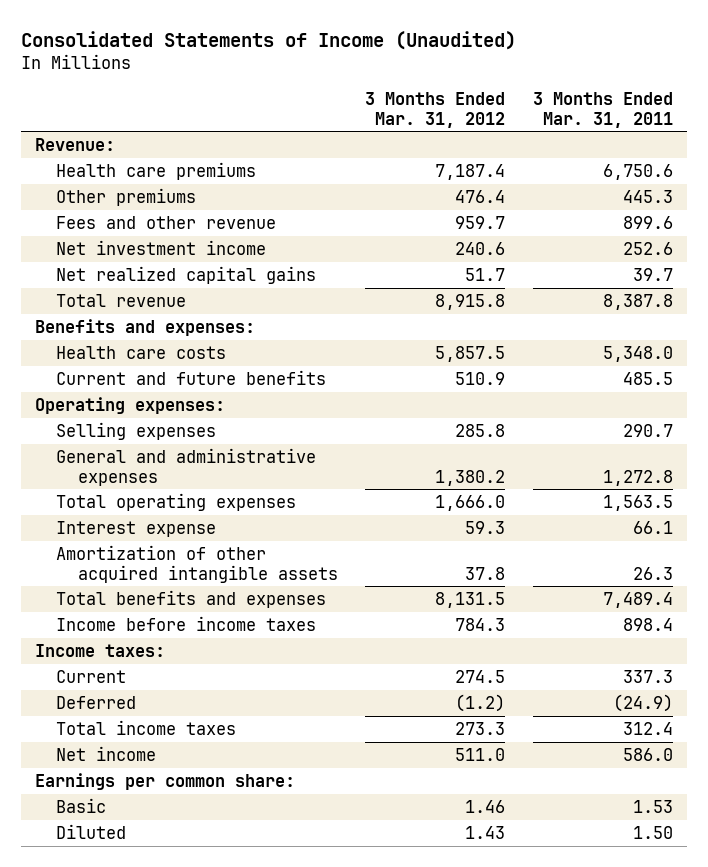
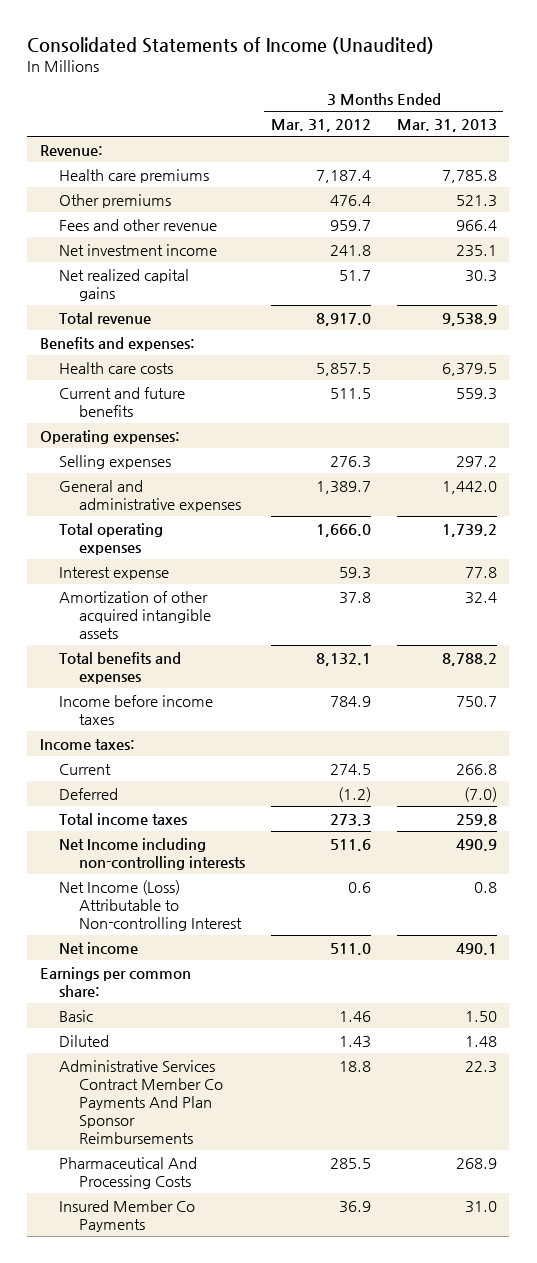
[533,91,674,128] 3 Months Ended Mar. 31, 2011 -> none
none -> [396,118,497,132] Mar. 31, 2013
[455,241,506,255] 240.6 -> [329,244,371,256] 241.8
[435,293,506,310] 8,915.8 -> [315,312,371,326] 8,917.0
[455,371,506,385] 510.9 -> [329,387,371,399] 511.5
[455,423,506,437] 285.8 -> [329,455,371,468] 276.3
[435,469,506,486] 1,380.2 -> [315,480,371,494] 1,389.7
[435,591,506,608] 8,131.5 -> [315,652,371,666] 8,132.1
[455,617,506,631] 784.3 -> [329,695,371,707] 784.9
none -> [59,837,245,870] Net Income including non-controlling interests
none -> [59,879,242,931] Net Income (Loss) Attributable to Non-controlling Interest
none -> [59,1059,223,1144] Administrative Services Contract Member Co Payments And Plan Sponsor Reimbursements
none -> [59,1156,198,1189] Pharmaceutical And Processing Costs
none -> [59,1199,196,1232] Insured Member Co Payments

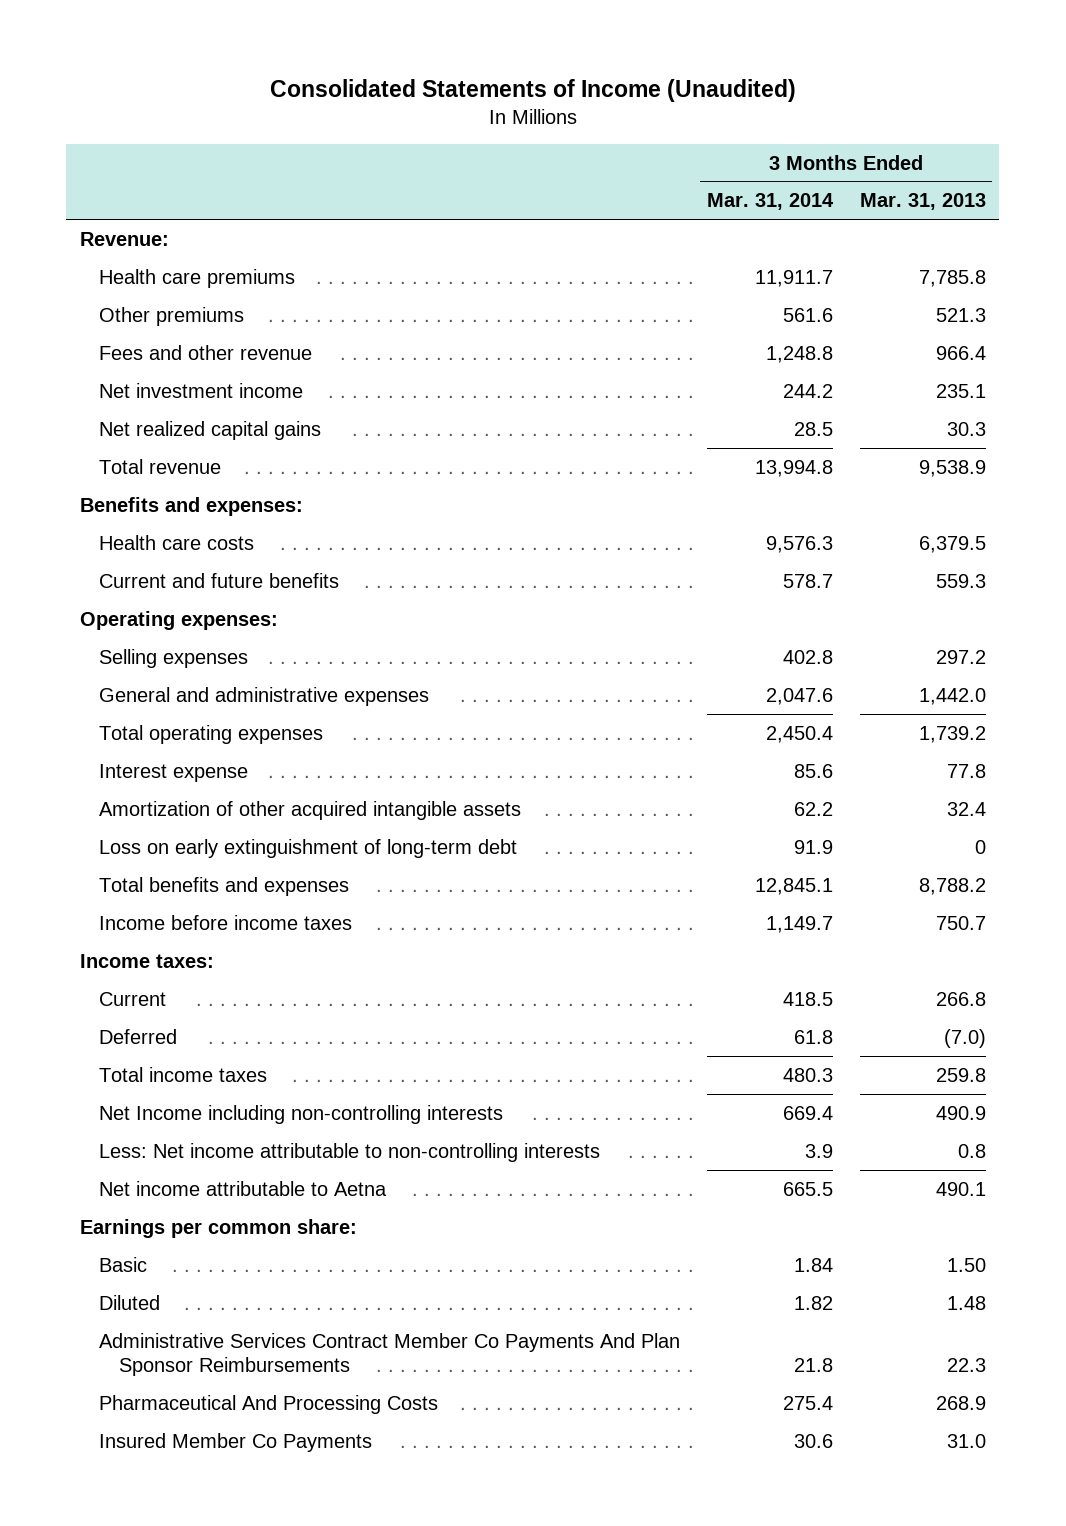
[270,118,371,132] Mar. 31, 2012 -> none
none -> [707,193,835,211] Mar. 31, 2014
none -> [99,838,518,858] Loss on early extinguishment of long-term debt
[59,879,242,931] Net Income (Loss) Attributable to Non-controlling Interest -> [99,1142,601,1162] Less: Net income attributable to non-controlling interests
[59,941,139,954] Net income -> [99,1180,388,1196] Net income attributable to Aetna

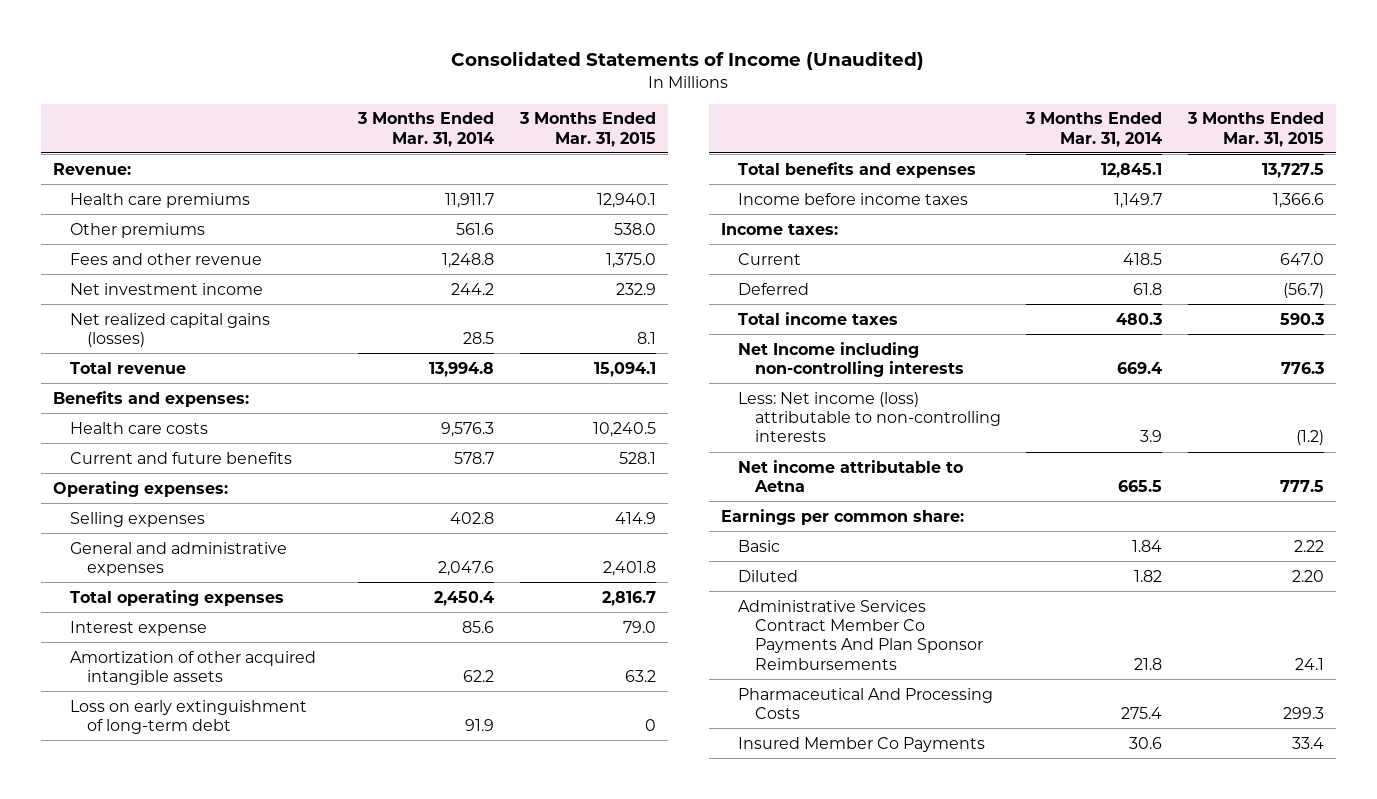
[859,193,986,211] Mar. 31, 2013 -> none
none -> [518,112,656,147] 3 Months Ended Mar. 31, 2015
[99,420,322,440] Net realized capital gains -> [70,312,271,347] Net realized capital gains (losses)
[99,1142,601,1162] Less: Net income attributable to non-controlling interests -> [738,391,1002,443] Less: Net income (loss) attributable to non-controlling interests

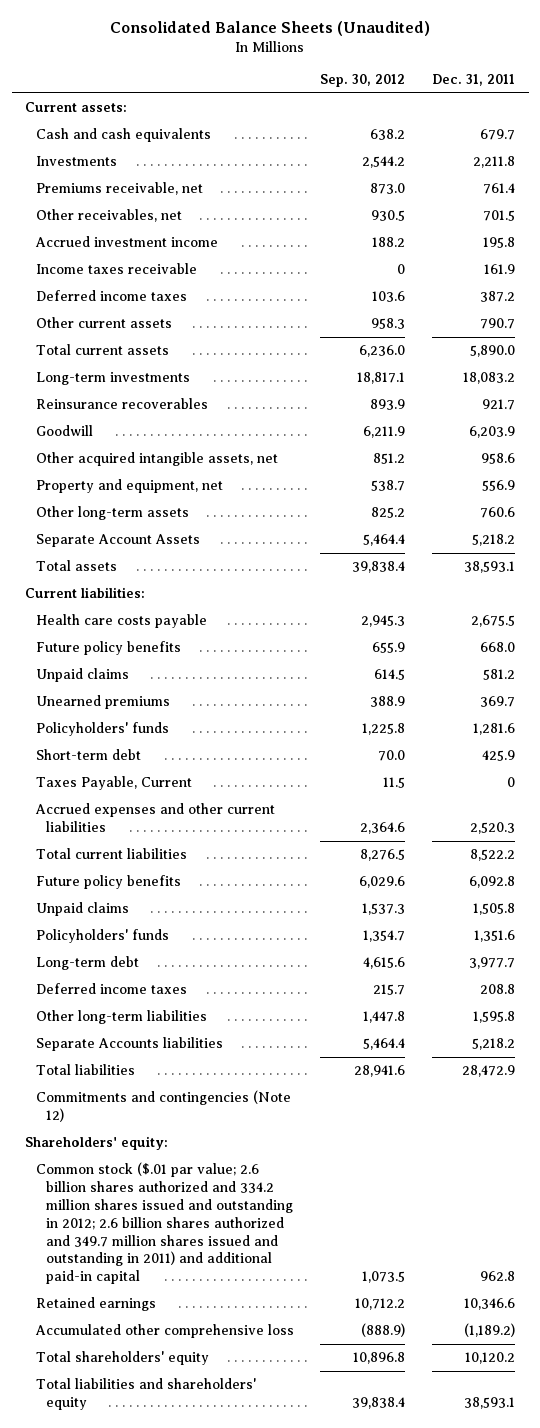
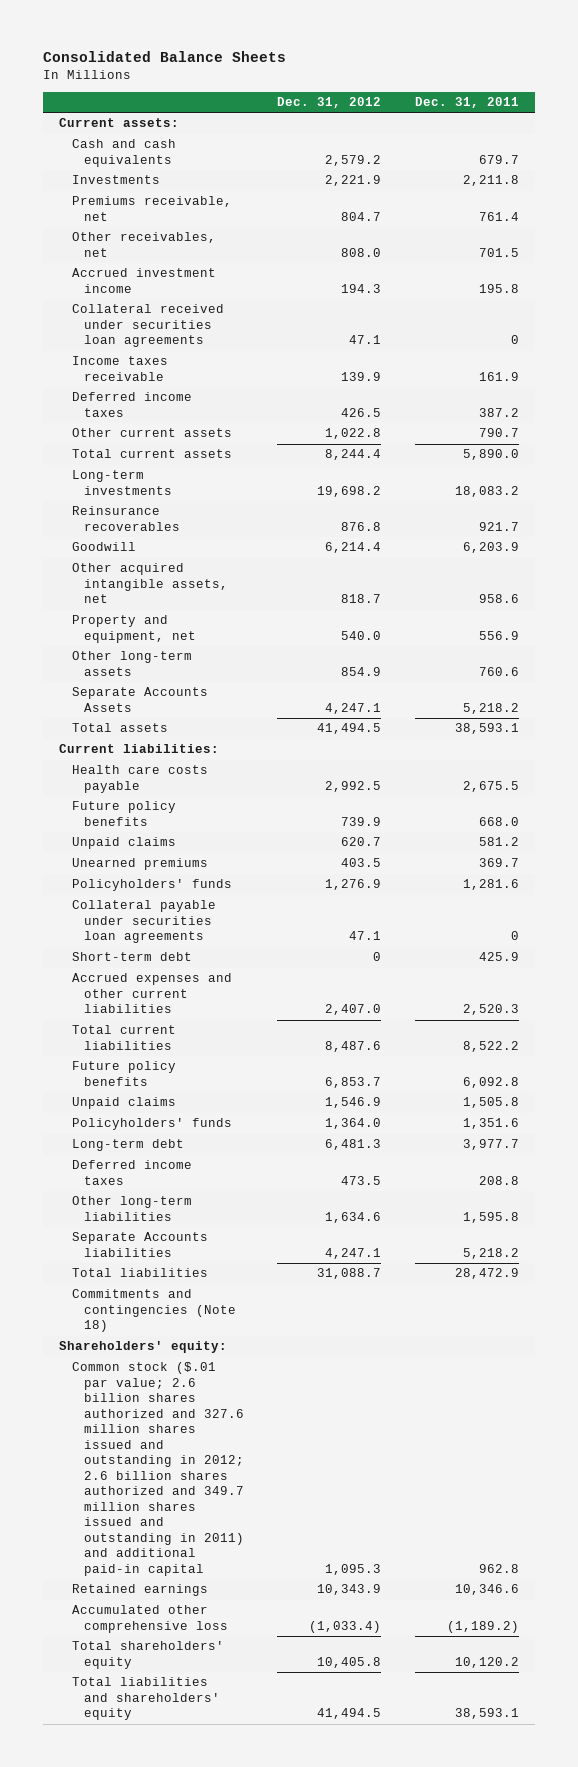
[110,21,431,37] Consolidated Balance Sheets (Unaudited) -> [42,51,286,63] Consolidated Balance Sheets
[320,74,406,88] Sep. 30, 2012 -> none
none -> [277,97,382,109] Dec. 31, 2012
none -> [71,304,224,348] Collateral received under securities loan agreements
[35,534,200,548] Separate Account Assets -> [71,687,208,712] Separate Accounts Assets
none -> [71,900,216,944] Collateral payable under securities loan agreements
[35,776,192,791] Taxes Payable, Current -> none
[35,1090,291,1123] Commitments and contingencies (Note 12) -> [71,1289,237,1333] Commitments and contingencies (Note 18)
[35,1162,294,1285] Common stock ($.01 par value; 2.6 billion shares authorized and 334.2 million shares issued and outstanding in 2012; 2.6 billion shares authorized and 349.7 million shares issued and outstanding in 2011) and additional paid-in capital -> [71,1362,245,1576] Common stock ($.01 par value; 2.6 billion shares authorized and 327.6 million shares issued and outstanding in 2012; 2.6 billion shares authorized and 349.7 million shares issued and outstanding in 2011) and additional paid-in capital

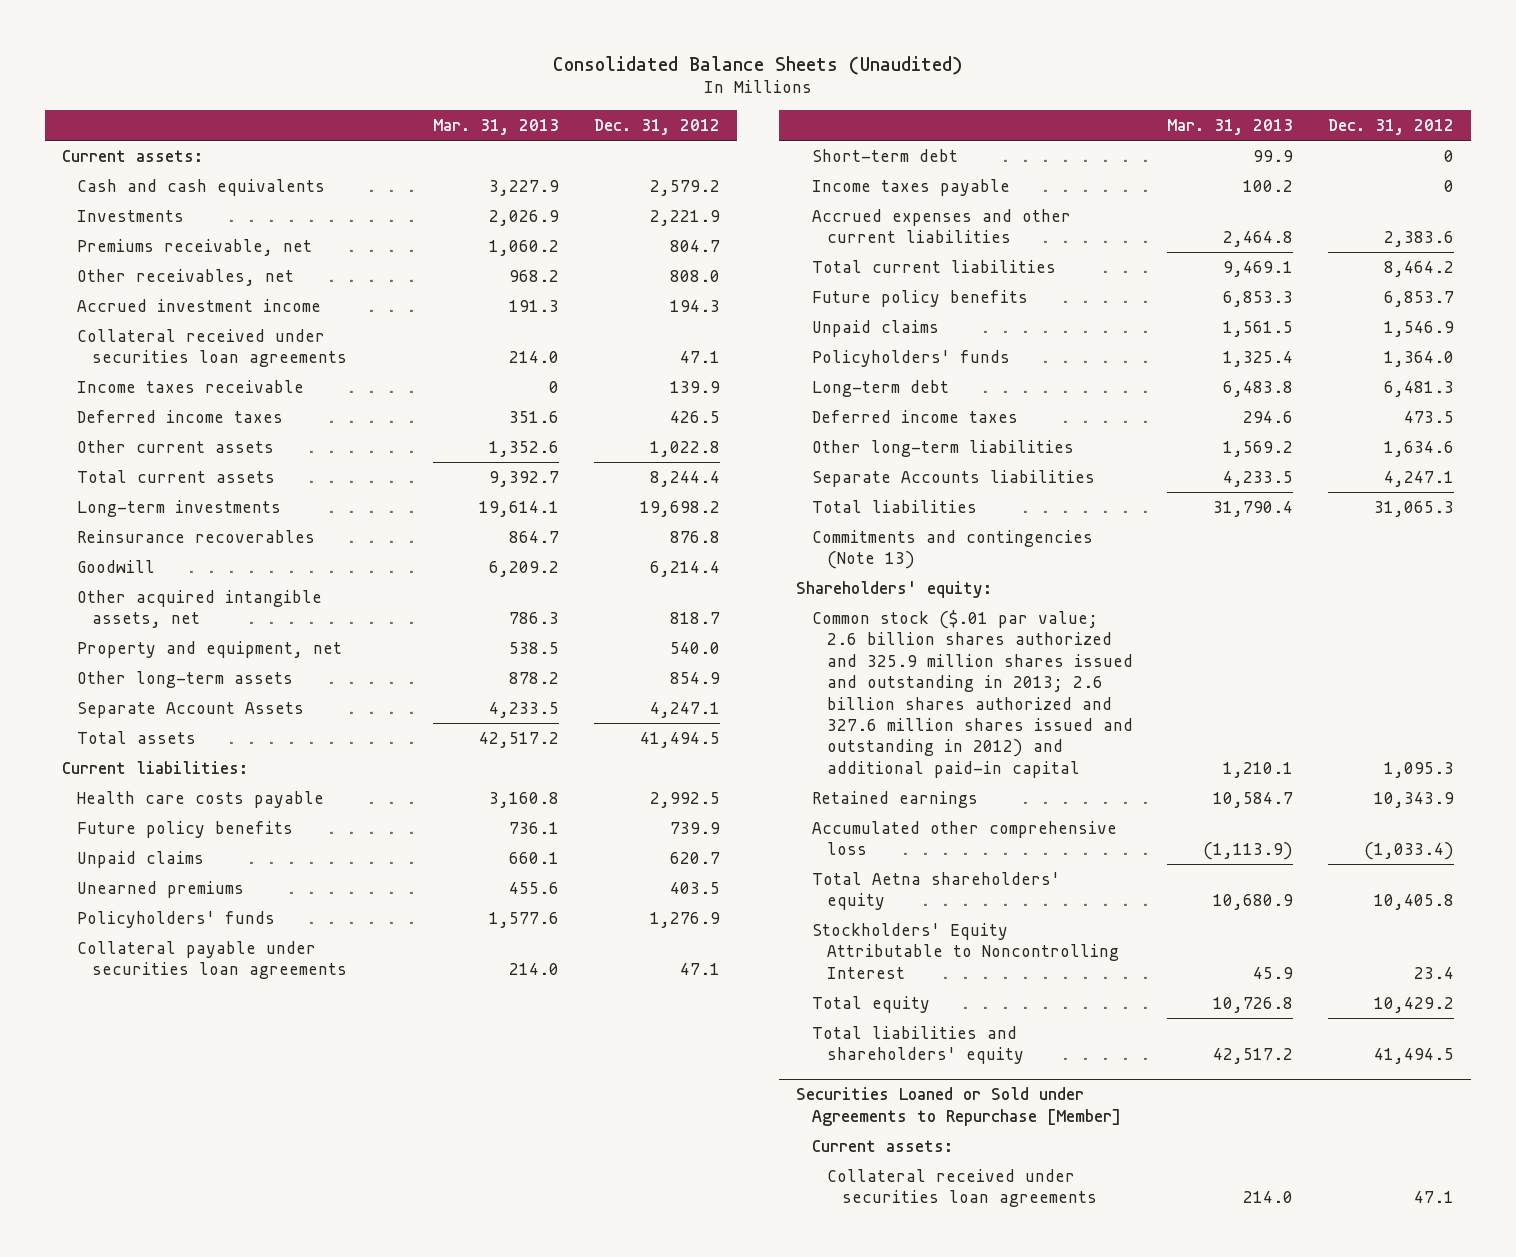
[42,51,286,63] Consolidated Balance Sheets -> [552,55,963,75] Consolidated Balance Sheets (Unaudited)
[414,97,519,109] Dec. 31, 2011 -> none
none -> [432,118,559,135] Mar. 31, 2013
[71,687,208,712] Separate Accounts Assets -> [77,701,305,718] Separate Account Assets
none -> [811,178,1010,196] Income taxes payable
[325,1004,382,1016] 2,407.0 -> [1384,231,1455,248] 2,383.6
[325,1040,382,1052] 8,487.6 -> [1384,260,1455,277] 8,464.2
[317,1268,382,1280] 31,088.7 -> [1374,500,1455,517] 31,065.3
[71,1289,237,1333] Commitments and contingencies (Note 18) -> [811,529,1093,570] Commitments and contingencies (Note 13)
[71,1362,245,1576] Common stock ($.01 par value; 2.6 billion shares authorized and 327.6 million shares issued and outstanding in 2012; 2.6 billion shares authorized and 349.7 million shares issued and outstanding in 2011) and additional paid-in capital -> [811,609,1133,778] Common stock ($.01 par value; 2.6 billion shares authorized and 325.9 million shares issued and outstanding in 2013; 2.6 billion shares authorized and 327.6 million shares issued and outstanding in 2012) and additional paid-in capital
[71,1641,224,1669] Total shareholders' equity -> [811,871,1060,911] Total Aetna shareholders' equity
none -> [811,922,1119,979] Stockholders' Equity Attributable to Noncontrolling Interest
none -> [811,995,930,1013] Total equity
none -> [796,1087,1121,1126] Securities Loaned or Sold under Agreements to Repurchase [Member]
none -> [811,1139,953,1152] Current assets:
none -> [826,1168,1097,1208] Collateral received under securities loan agreements

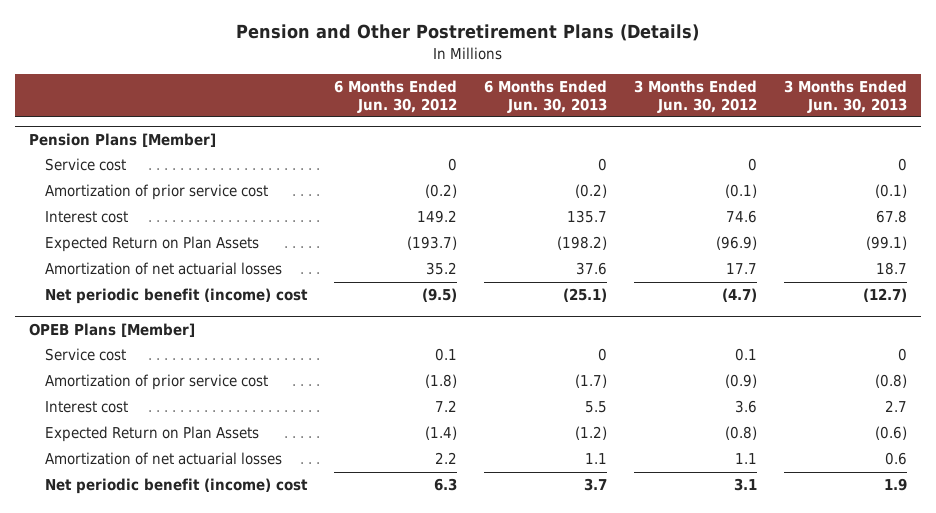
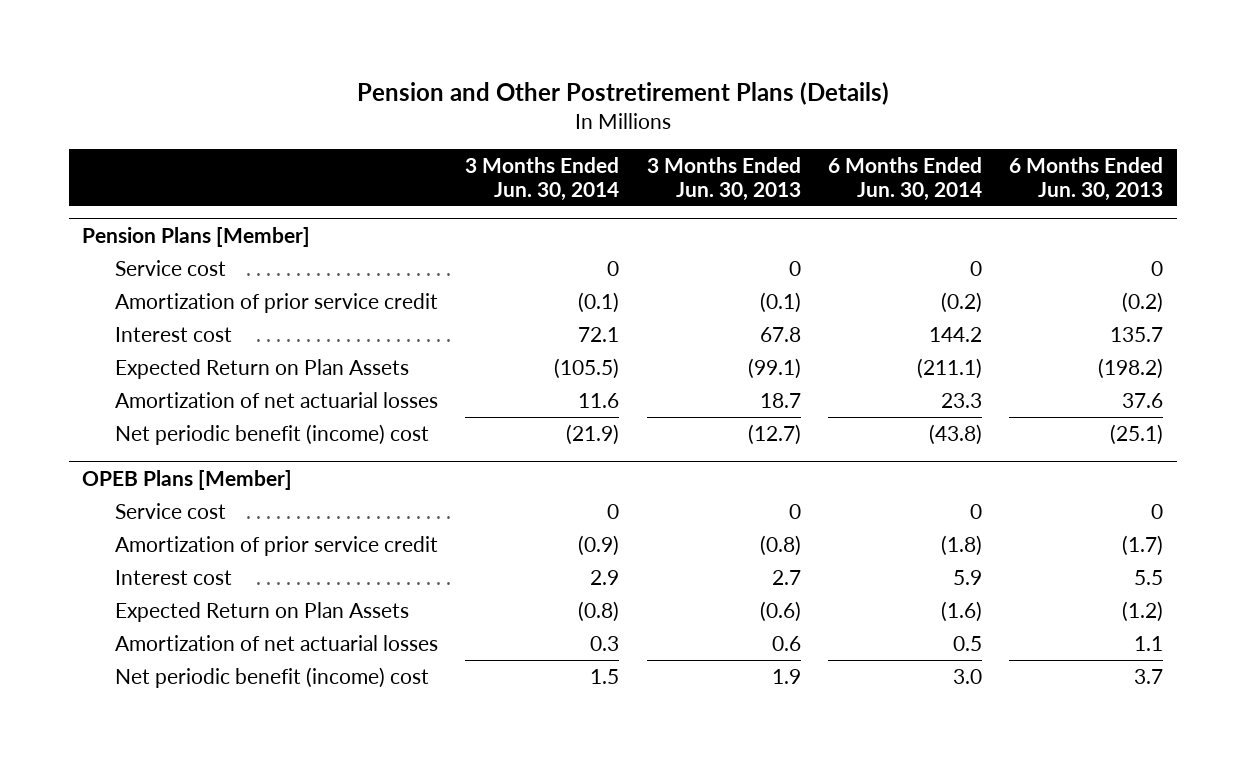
[333,80,457,113] 6 Months Ended Jun. 30, 2012 -> none
[634,80,758,113] 3 Months Ended Jun. 30, 2012 -> none
none -> [465,156,620,201] 3 Months Ended Jun. 30, 2014
none -> [827,156,982,201] 6 Months Ended Jun. 30, 2014
[44,184,268,201] Amortization of prior service cost -> [114,292,438,313] Amortization of prior service credit
[44,374,268,391] Amortization of prior service cost -> [114,535,438,556] Amortization of prior service credit

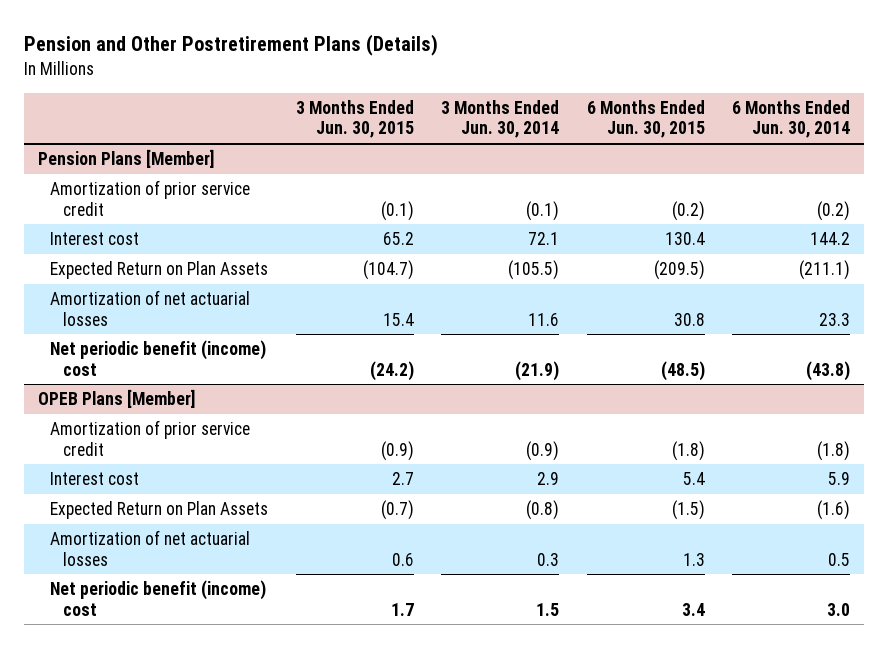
[646,156,801,201] 3 Months Ended Jun. 30, 2013 -> none
[1009,156,1164,201] 6 Months Ended Jun. 30, 2013 -> none
none -> [295,99,414,139] 3 Months Ended Jun. 30, 2015
none -> [586,99,705,139] 6 Months Ended Jun. 30, 2015
[114,259,226,276] Service cost -> none
[114,502,226,519] Service cost -> none

